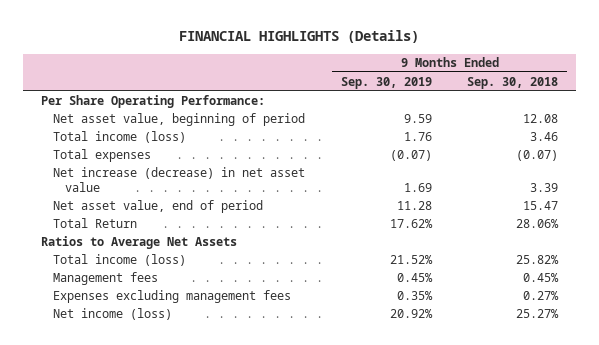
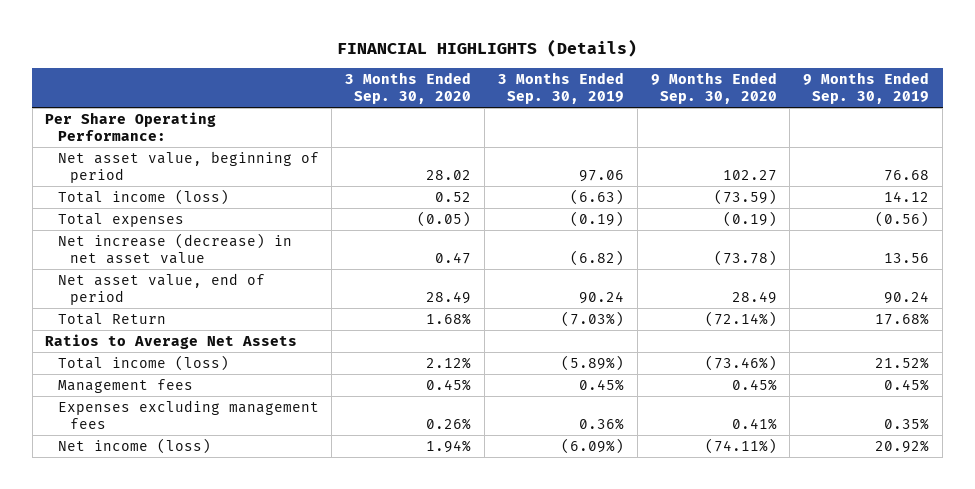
[467,76,559,89] Sep. 30, 2018 -> none
none -> [345,72,472,104] 3 Months Ended Sep. 30, 2020
none -> [497,72,624,104] 3 Months Ended Sep. 30, 2019
none -> [650,72,777,104] 9 Months Ended Sep. 30, 2020
[403,113,432,123] 9.59 -> [884,169,930,181] 76.68
[403,131,432,141] 1.76 -> [884,190,930,202] 14.12
[389,149,432,161] (0.07) -> [875,210,930,227] (0.56)
[403,182,432,192] 1.69 -> [884,252,930,263] 13.56
[396,200,432,210] 11.28 -> [884,290,930,304] 90.24
[389,218,433,228] 17.62% -> [875,312,930,325] 17.68%

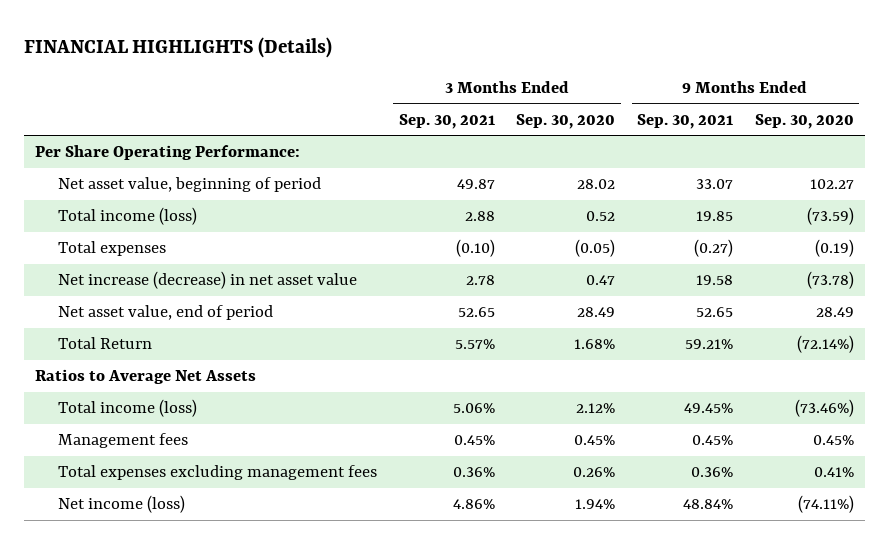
[497,72,624,104] 3 Months Ended Sep. 30, 2019 -> none
[803,72,930,104] 9 Months Ended Sep. 30, 2019 -> none
none -> [398,113,495,129] Sep. 30, 2021
none -> [637,113,734,129] Sep. 30, 2021
[57,399,319,429] Expenses excluding management fees -> [58,465,378,481] Total expenses excluding management fees

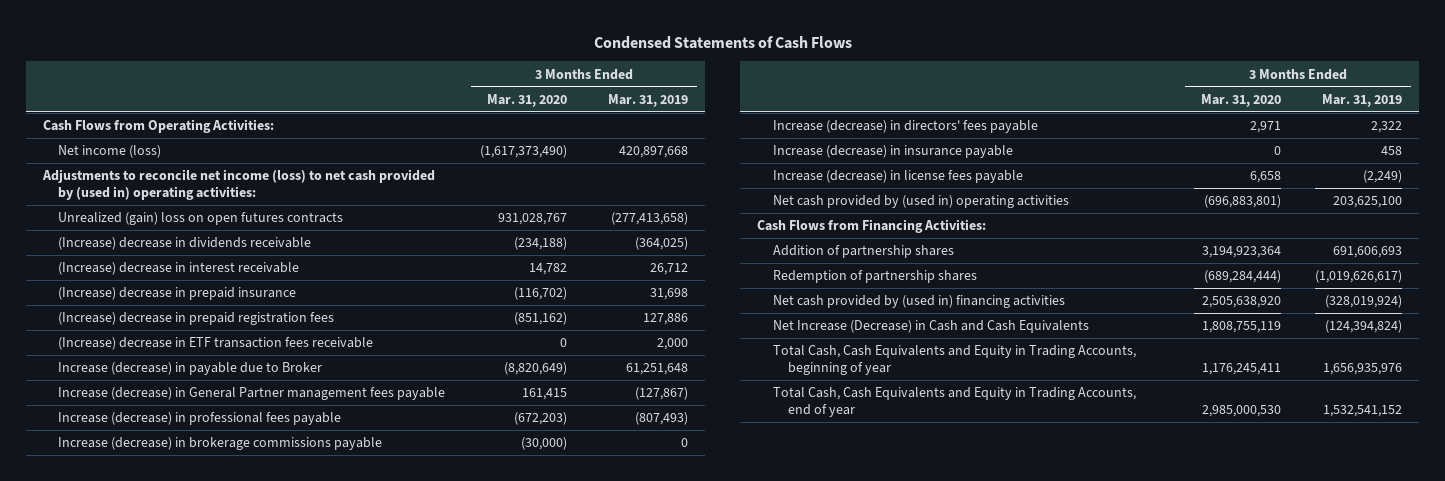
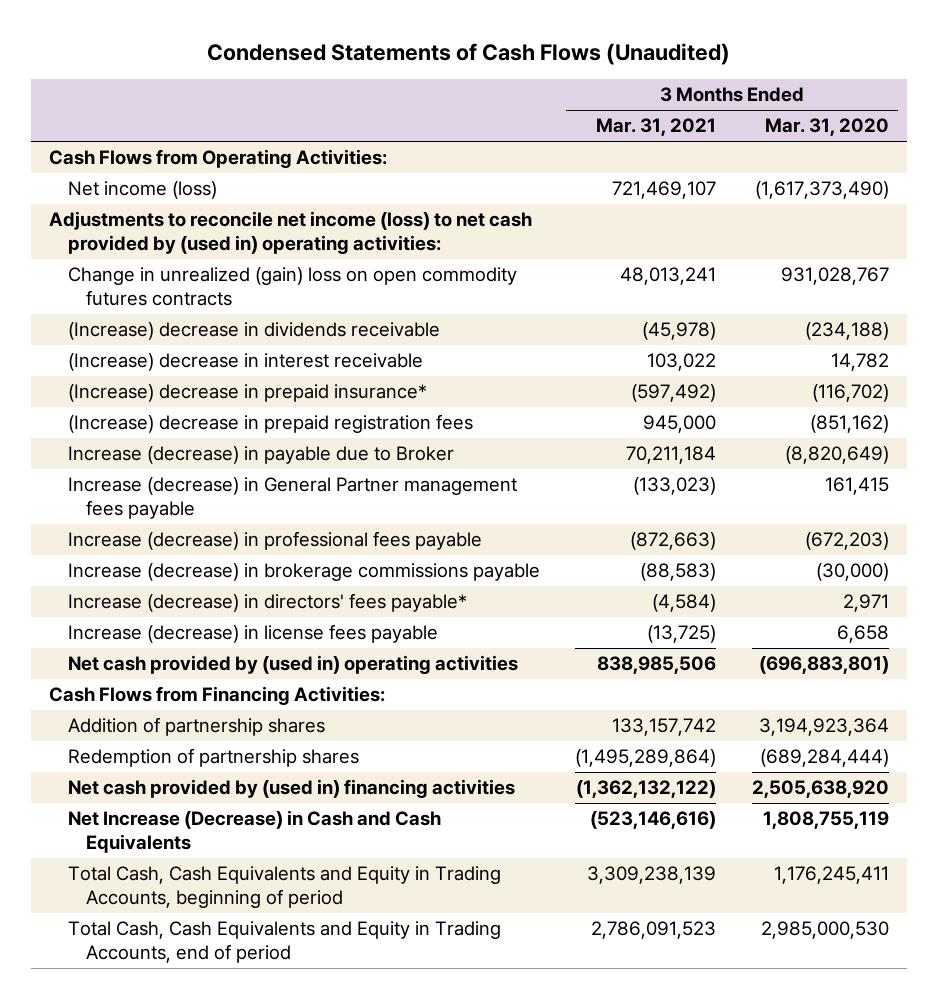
[593,35,852,49] Condensed Statements of Cash Flows -> [206,43,730,66] Condensed Statements of Cash Flows (Unaudited)
[608,93,689,107] Mar. 31, 2019 -> none
none -> [596,118,717,137] Mar. 31, 2021
[58,212,344,226] Unrealized (gain) loss on open futures contracts -> [67,267,517,307] Change in unrealized (gain) loss on open commodity futures contracts
[58,287,297,301] (Increase) decrease in prepaid insurance -> [67,384,427,403] (Increase) decrease in prepaid insurance*
[58,337,374,351] (Increase) decrease in ETF transaction fees receivable -> none
[772,145,1013,159] Increase (decrease) in insurance payable -> none
[772,120,1038,134] Increase (decrease) in directors' fees payable -> [67,593,467,613] Increase (decrease) in directors' fees payable*
[772,345,1136,375] Total Cash, Cash Equivalents and Equity in Trading Accounts, beginning of year -> [67,866,501,909] Total Cash, Cash Equivalents and Equity in Trading Accounts, beginning of period
[772,387,1136,417] Total Cash, Cash Equivalents and Equity in Trading Accounts, end of year -> [67,921,501,964] Total Cash, Cash Equivalents and Equity in Trading Accounts, end of period

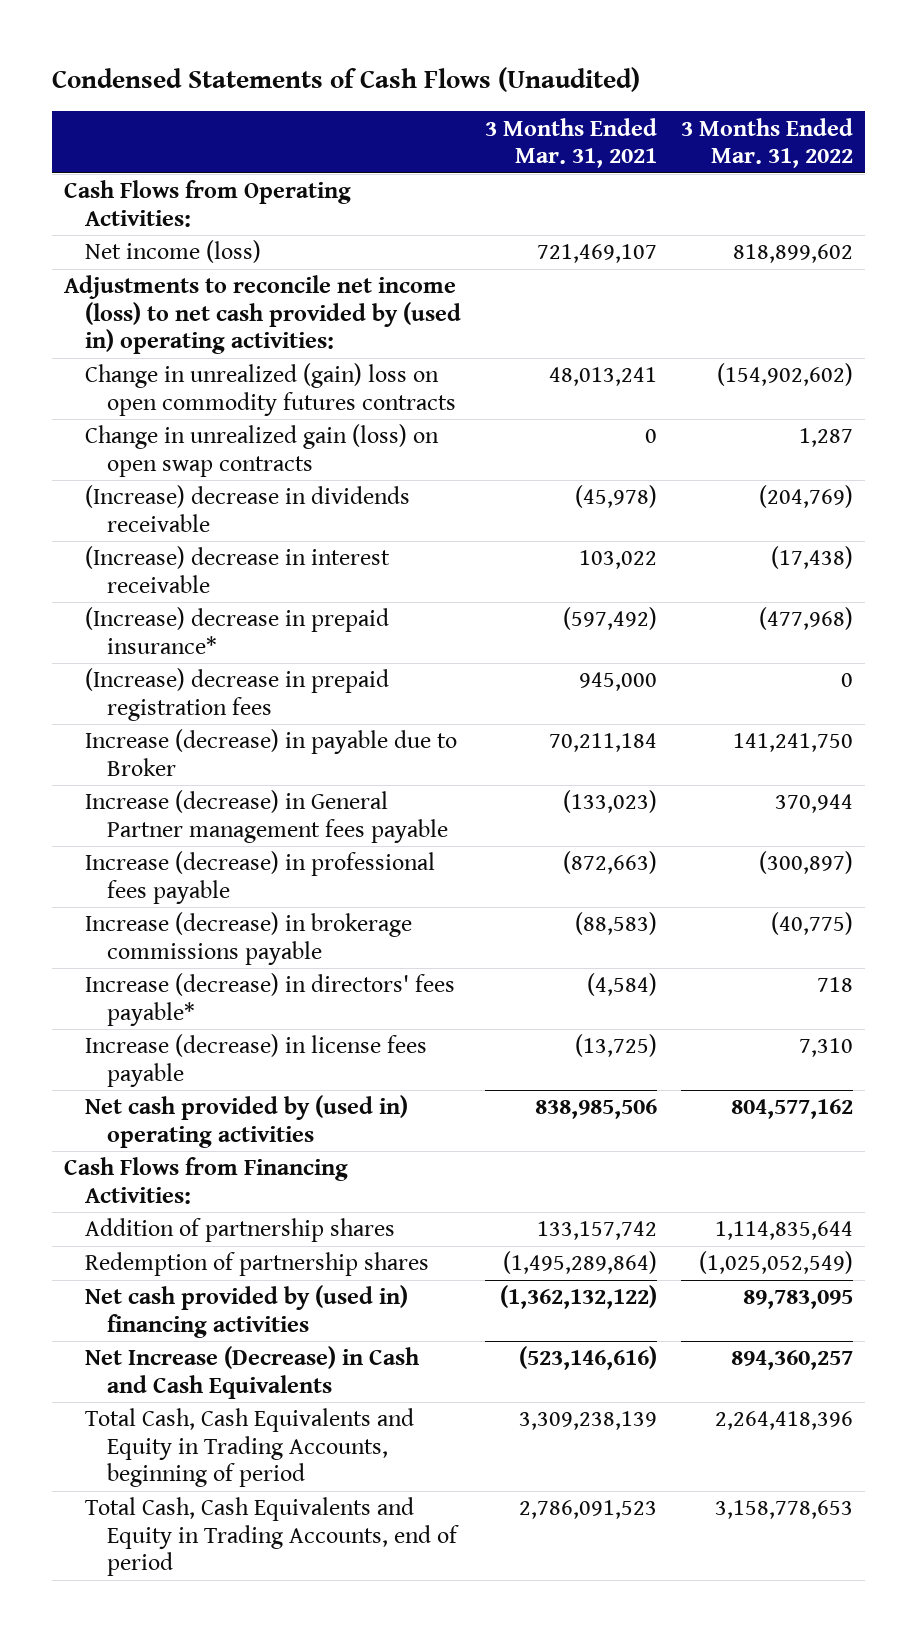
[765,118,890,137] Mar. 31, 2020 -> none
none -> [681,117,854,169] 3 Months Ended Mar. 31, 2022
none -> [85,424,440,477] Change in unrealized gain (loss) on open swap contracts

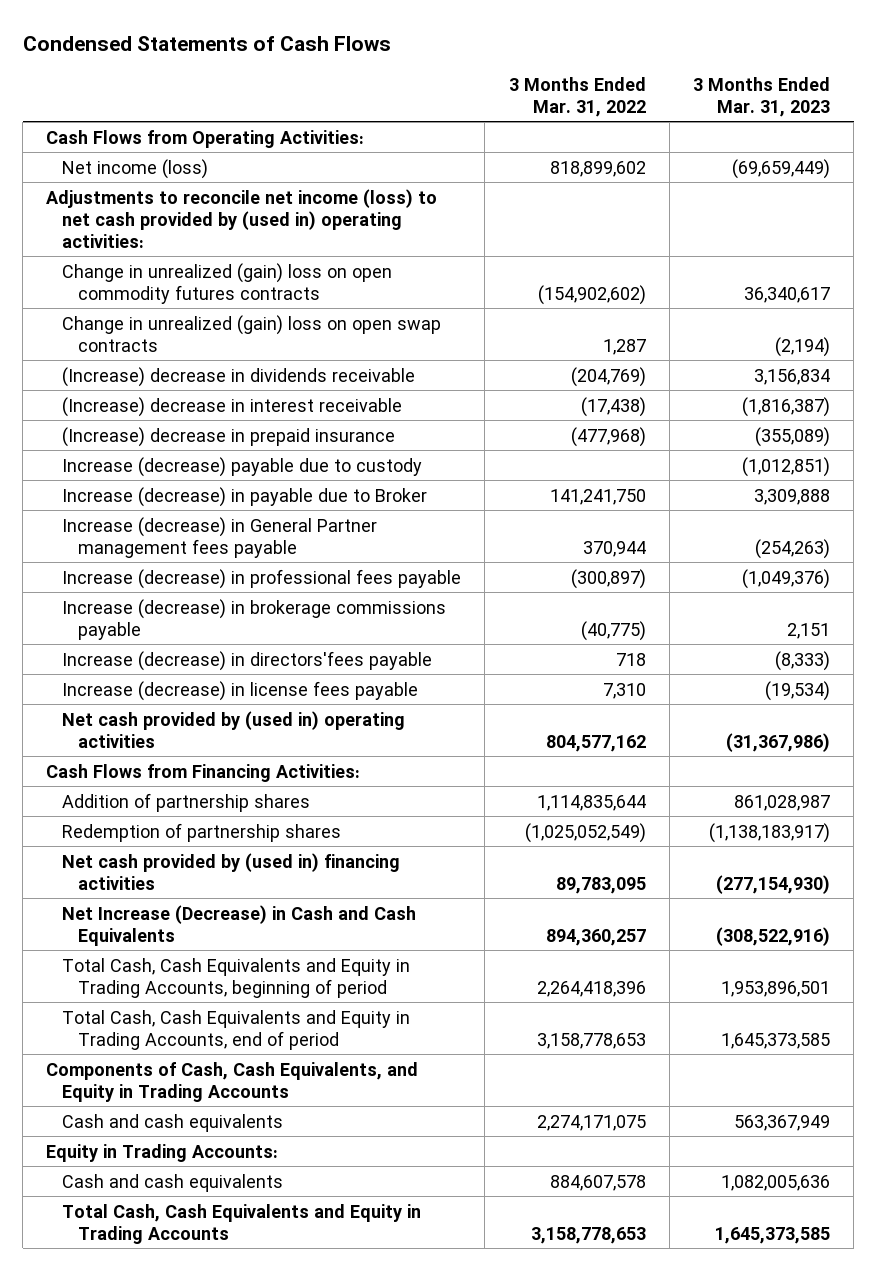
[51,67,640,93] Condensed Statements of Cash Flows (Unaudited) -> [22,35,391,51] Condensed Statements of Cash Flows
[485,117,658,169] 3 Months Ended Mar. 31, 2021 -> none
none -> [692,76,830,117] 3 Months Ended Mar. 31, 2023
[85,424,440,477] Change in unrealized gain (loss) on open swap contracts -> [62,314,442,352] Change in unrealized (gain) loss on open swap contracts
[85,668,390,721] (Increase) decrease in prepaid registration fees -> none
[85,607,390,654] (Increase) decrease in prepaid insurance* -> [62,426,396,447] (Increase) decrease in prepaid insurance
none -> [62,456,423,477] Increase (decrease) payable due to custody
[85,973,456,1026] Increase (decrease) in directors' fees payable* -> [62,650,433,671] Increase (decrease) in directors'fees payable
none -> [46,1061,419,1102] Components of Cash, Cash Equivalents, and Equity in Trading Accounts
none -> [62,1113,284,1132] Cash and cash equivalents
none -> [46,1143,279,1162] Equity in Trading Accounts:
none -> [62,1173,284,1192] Cash and cash equivalents
none -> [62,1203,422,1244] Total Cash, Cash Equivalents and Equity in Trading Accounts

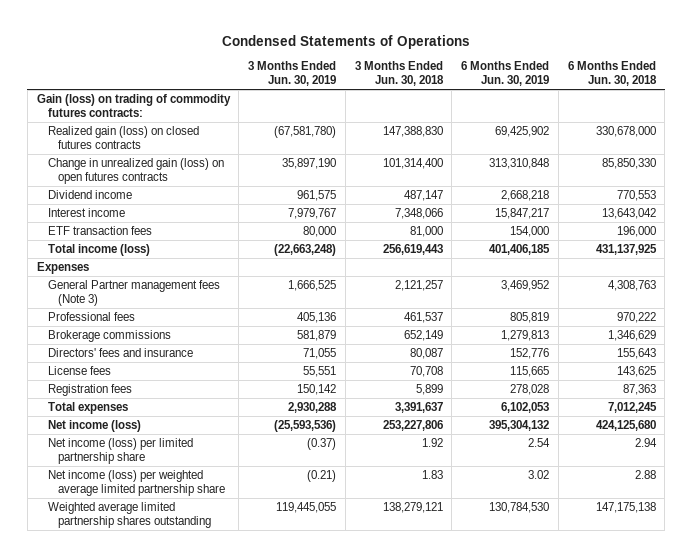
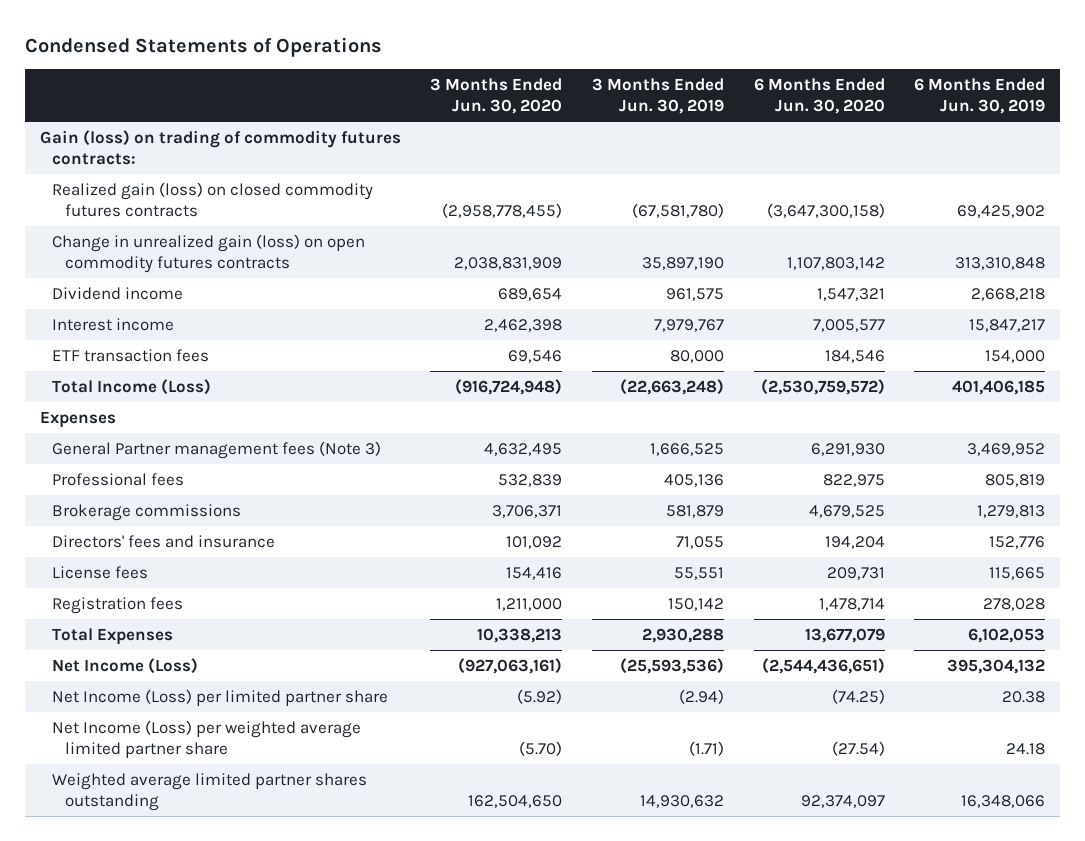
[354,61,444,87] 3 Months Ended Jun. 30, 2018 -> none
[567,61,657,87] 6 Months Ended Jun. 30, 2018 -> none
none -> [430,77,563,115] 3 Months Ended Jun. 30, 2020
none -> [753,77,885,115] 6 Months Ended Jun. 30, 2020
[47,125,199,150] Realized gain (loss) on closed futures contracts -> [52,181,374,218] Realized gain (loss) on closed commodity futures contracts
[47,157,224,185] Change in unrealized gain (loss) on open futures contracts -> [52,233,366,274] Change in unrealized gain (loss) on open commodity futures contracts
[47,243,150,256] Total income (loss) -> [52,378,212,395] Total Income (Loss)
[47,401,128,414] Total expenses -> [52,627,174,645] Total Expenses
[47,419,141,432] Net income (loss) -> [52,657,199,674] Net Income (Loss)
[47,437,193,465] Net income (loss) per limited partnership share -> [52,688,389,706] Net Income (Loss) per limited partner share
[307,437,337,450] (0.37) -> [678,688,724,704] (2.94)
[528,437,551,447] 2.54 -> [1002,690,1046,703] 20.38
[47,469,226,497] Net income (loss) per weighted average limited partnership share -> [52,719,362,759] Net Income (Loss) per weighted average limited partner share
[307,469,337,482] (0.21) -> [688,741,724,757] (1.71)
[528,469,550,479] 3.02 -> [1006,743,1046,756] 24.18
[47,501,212,529] Weighted average limited partnership shares outstanding -> [52,772,368,812] Weighted average limited partner shares outstanding
[276,501,337,513] 119,445,055 -> [639,795,724,809] 14,930,632
[489,501,550,513] 130,784,530 -> [961,795,1046,809] 16,348,066

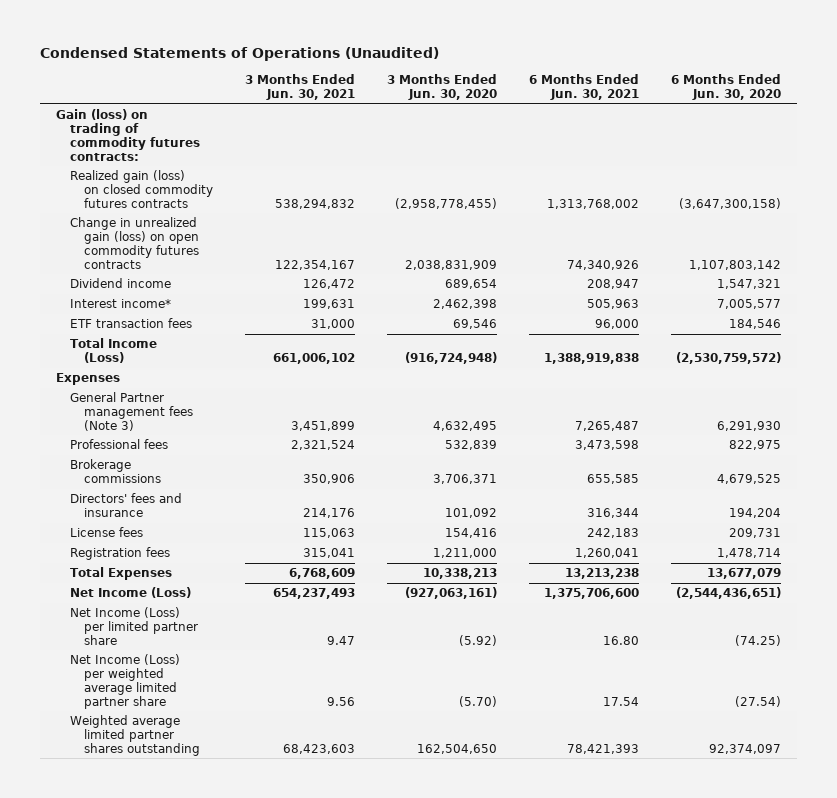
[25,36,383,57] Condensed Statements of Operations -> [40,47,440,62] Condensed Statements of Operations (Unaudited)
[591,77,724,115] 3 Months Ended Jun. 30, 2019 -> none
[914,77,1046,115] 6 Months Ended Jun. 30, 2019 -> none
none -> [244,74,355,100] 3 Months Ended Jun. 30, 2021
none -> [529,74,640,100] 6 Months Ended Jun. 30, 2021
[52,317,175,331] Interest income -> [69,299,171,309] Interest income*

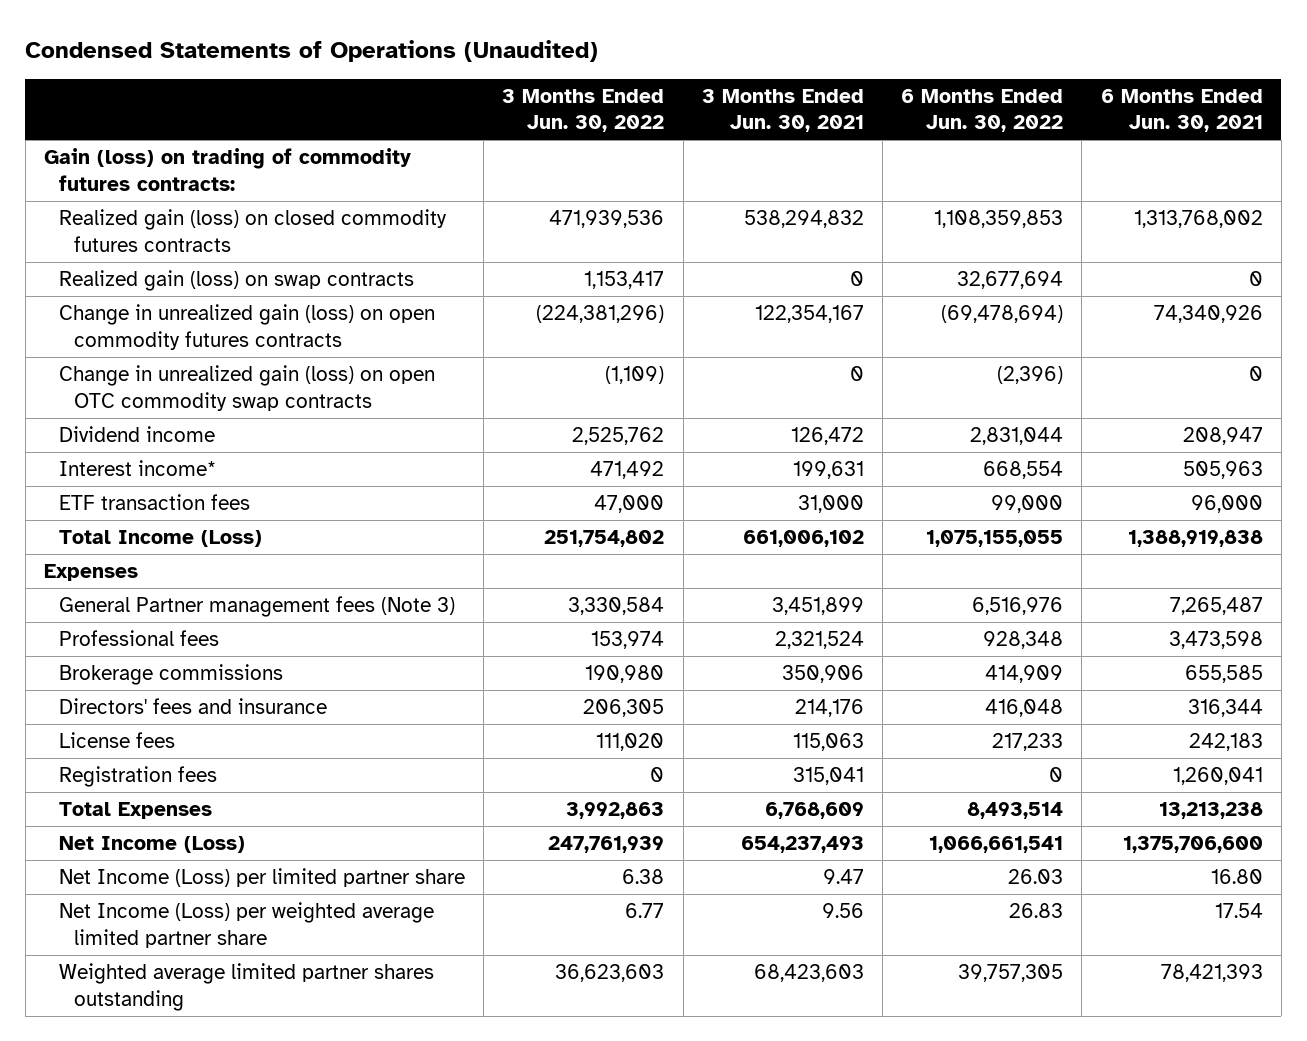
[386,74,497,100] 3 Months Ended Jun. 30, 2020 -> none
[671,74,782,100] 6 Months Ended Jun. 30, 2020 -> none
none -> [502,88,665,133] 3 Months Ended Jun. 30, 2022
none -> [901,88,1064,133] 6 Months Ended Jun. 30, 2022
none -> [58,270,414,292] Realized gain (loss) on swap contracts
none -> [58,365,435,411] Change in unrealized gain (loss) on open OTC commodity swap contracts

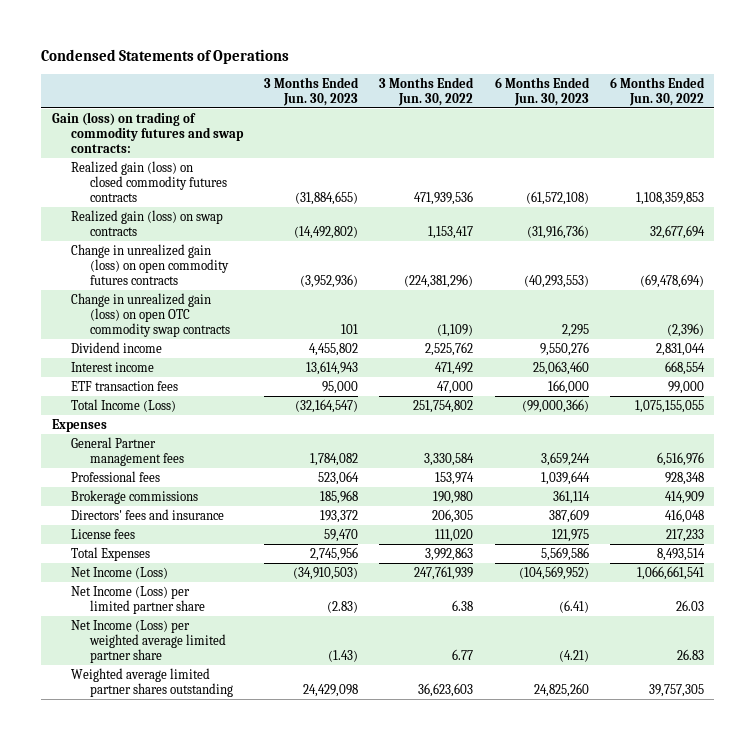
[25,39,599,62] Condensed Statements of Operations (Unaudited) -> [41,49,290,65] Condensed Statements of Operations
[701,88,864,133] 3 Months Ended Jun. 30, 2021 -> none
[1100,88,1263,133] 6 Months Ended Jun. 30, 2021 -> none
none -> [264,76,360,106] 3 Months Ended Jun. 30, 2023
none -> [494,76,590,106] 6 Months Ended Jun. 30, 2023
[44,148,412,191] Gain (loss) on trading of commodity futures contracts: -> [51,111,244,154] Gain (loss) on trading of commodity futures and swap contracts:
[58,460,216,477] Interest income* -> [70,361,154,372] Interest income
[58,596,455,618] General Partner management fees (Note 3) -> [70,436,185,467] General Partner management fees
[58,766,217,788] Registration fees -> none

